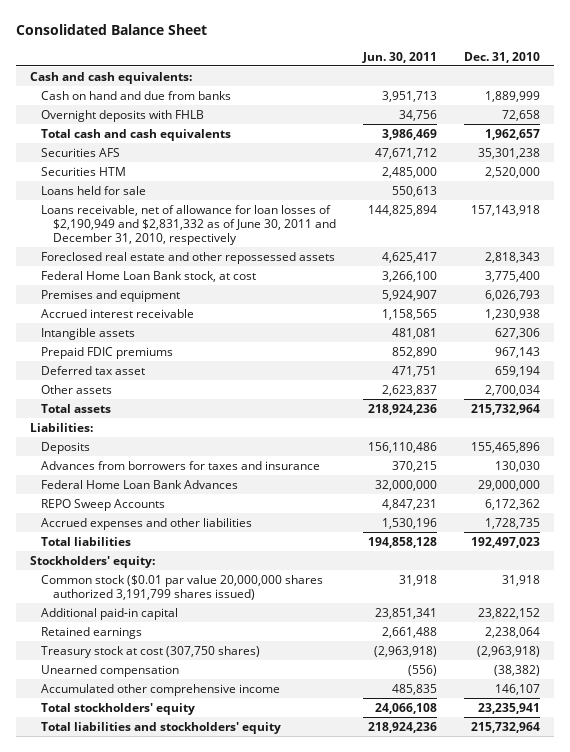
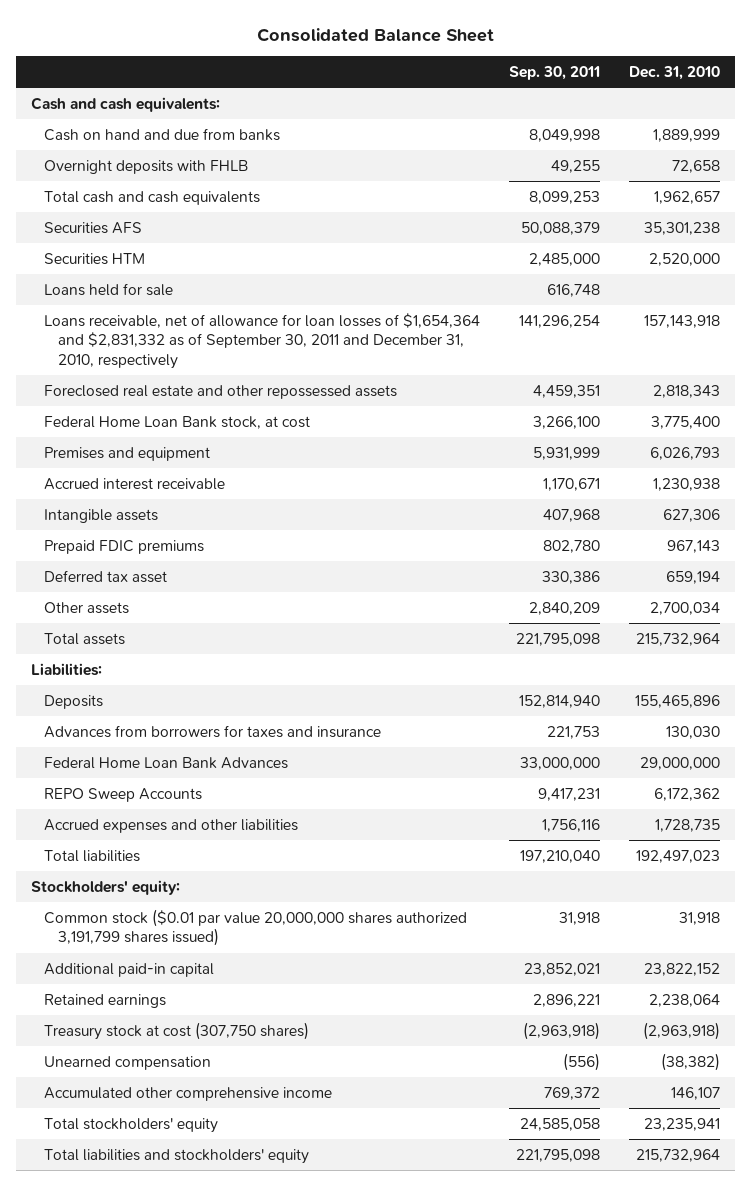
[361,51,437,63] Jun. 30, 2011 -> none
none -> [509,65,601,80] Sep. 30, 2011
[41,204,336,245] Loans receivable, net of allowance for loan losses of $2,190,949 and $2,831,332 as of June 30, 2011 and December 31, 2010, respectively -> [44,312,481,369] Loans receivable, net of allowance for loan losses of $1,654,364 and $2,831,332 as of September 30, 2011 and December 31, 2010, respectively

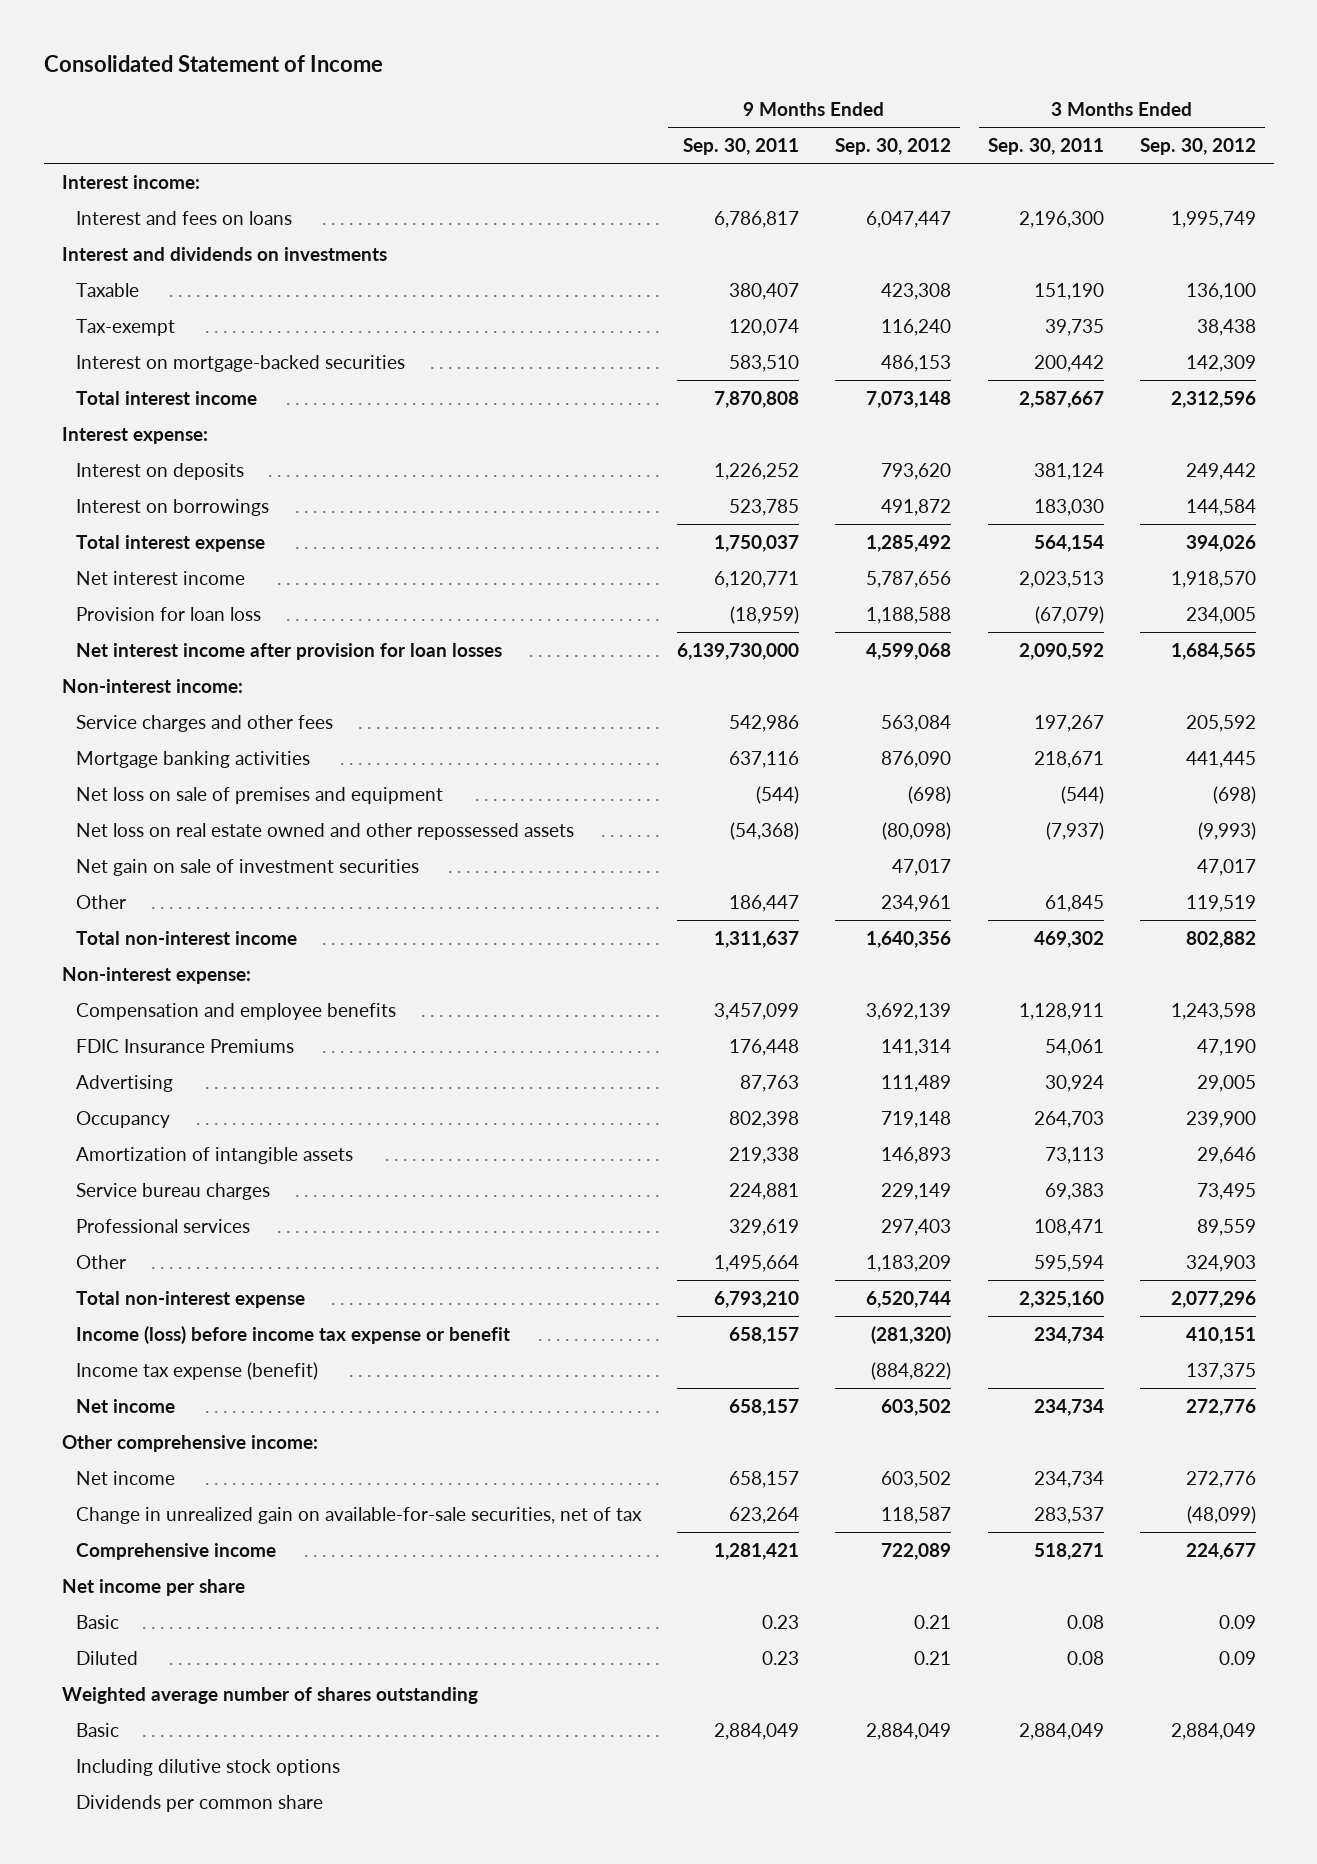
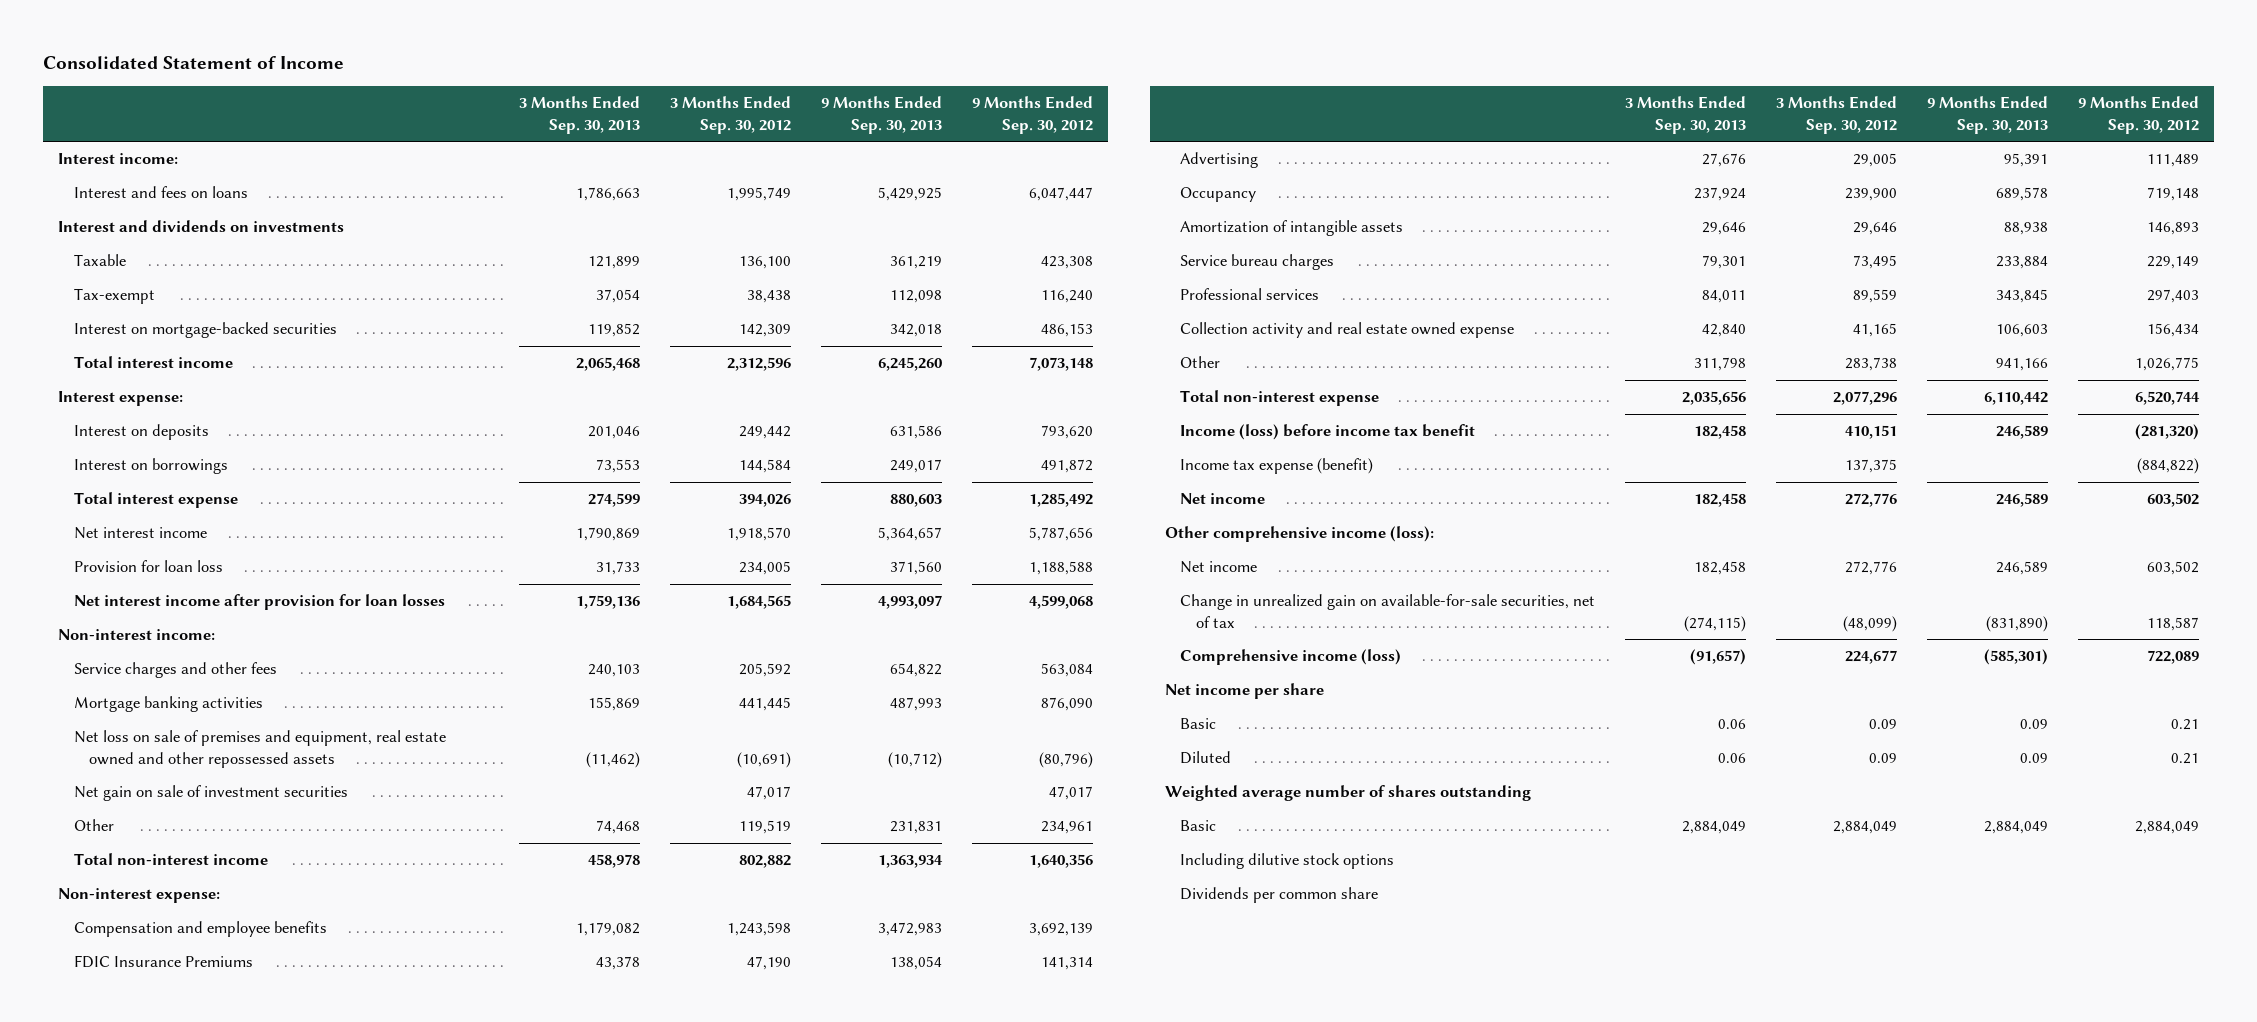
[683,137,800,155] Sep. 30, 2011 -> none
[987,137,1104,155] Sep. 30, 2011 -> none
none -> [518,96,640,134] 3 Months Ended Sep. 30, 2013
none -> [820,96,942,134] 9 Months Ended Sep. 30, 2013
[75,786,443,804] Net loss on sale of premises and equipment -> none
[75,822,574,840] Net loss on real estate owned and other repossessed assets -> [73,730,446,768] Net loss on sale of premises and equipment, real estate owned and other repossessed assets
[882,821,952,840] (80,098) -> [1038,751,1093,768] (80,796)
[1197,821,1256,840] (9,993) -> [736,751,791,768] (10,691)
none -> [1180,322,1515,339] Collection activity and real estate owned expense
[866,1254,952,1272] 1,183,209 -> [2135,357,2200,372] 1,026,775
[1185,1254,1256,1272] 324,903 -> [1845,357,1898,372] 283,738
[75,1325,510,1344] Income (loss) before income tax expense or benefit -> [1180,424,1476,441] Income (loss) before income tax benefit
[61,1434,318,1452] Other comprehensive income: -> [1164,526,1434,543] Other comprehensive income (loss):
[75,1542,276,1560] Comprehensive income -> [1180,649,1402,666] Comprehensive income (loss)

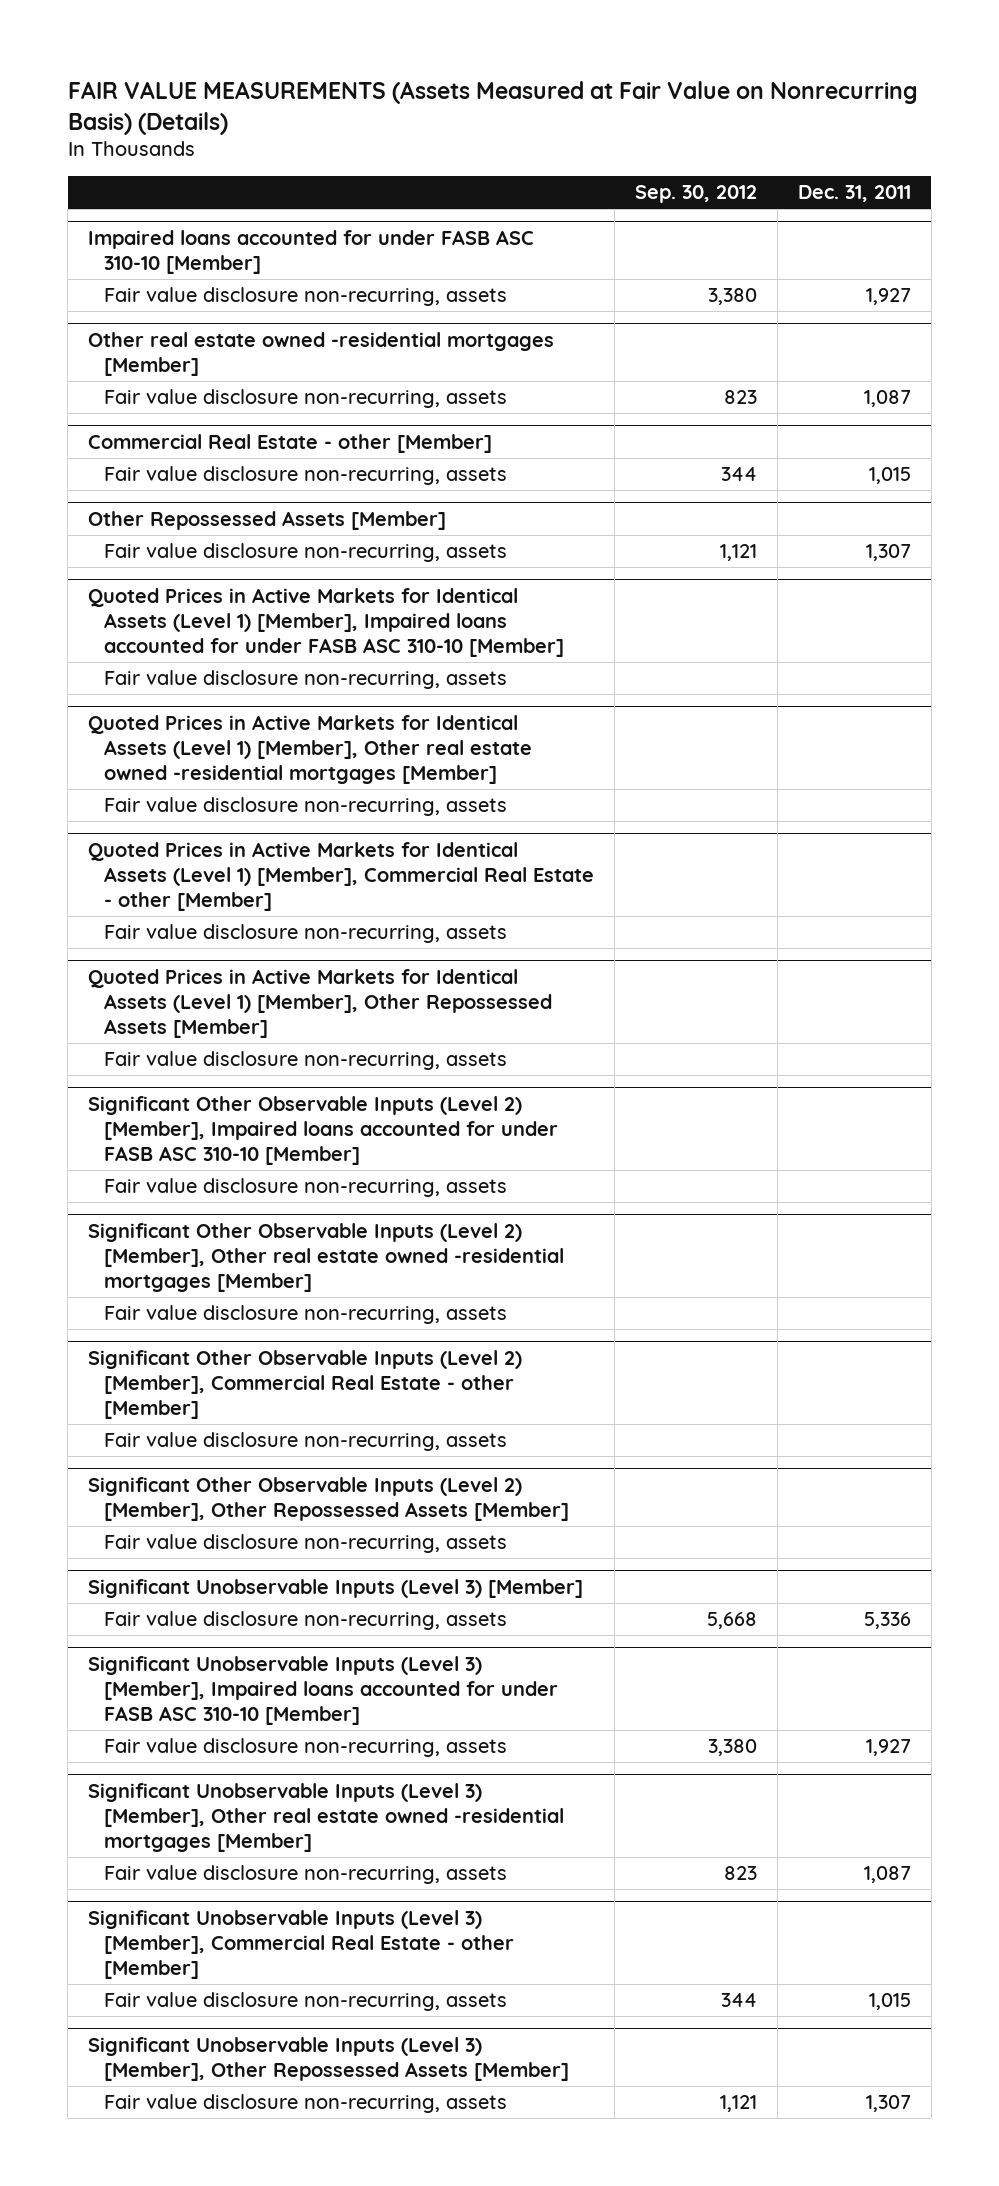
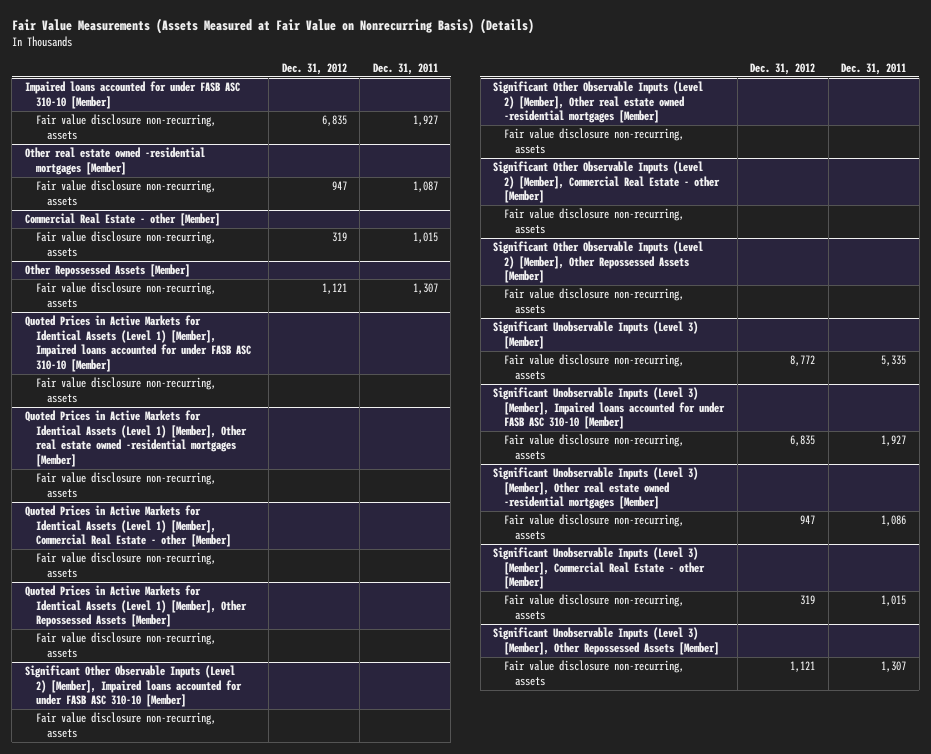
[67,80,918,135] FAIR VALUE MEASUREMENTS (Assets Measured at Fair Value on Nonrecurring Basis) (Details) -> [11,18,534,35] Fair Value Measurements (Assets Measured at Fair Value on Nonrecurring Basis) (Details)
[634,185,757,204] Sep. 30, 2012 -> none
none -> [281,62,347,75] Dec. 31, 2012
[863,1612,911,1630] 5,336 -> [881,355,907,367] 5,335
[863,1866,911,1884] 1,087 -> [881,515,907,527] 1,086

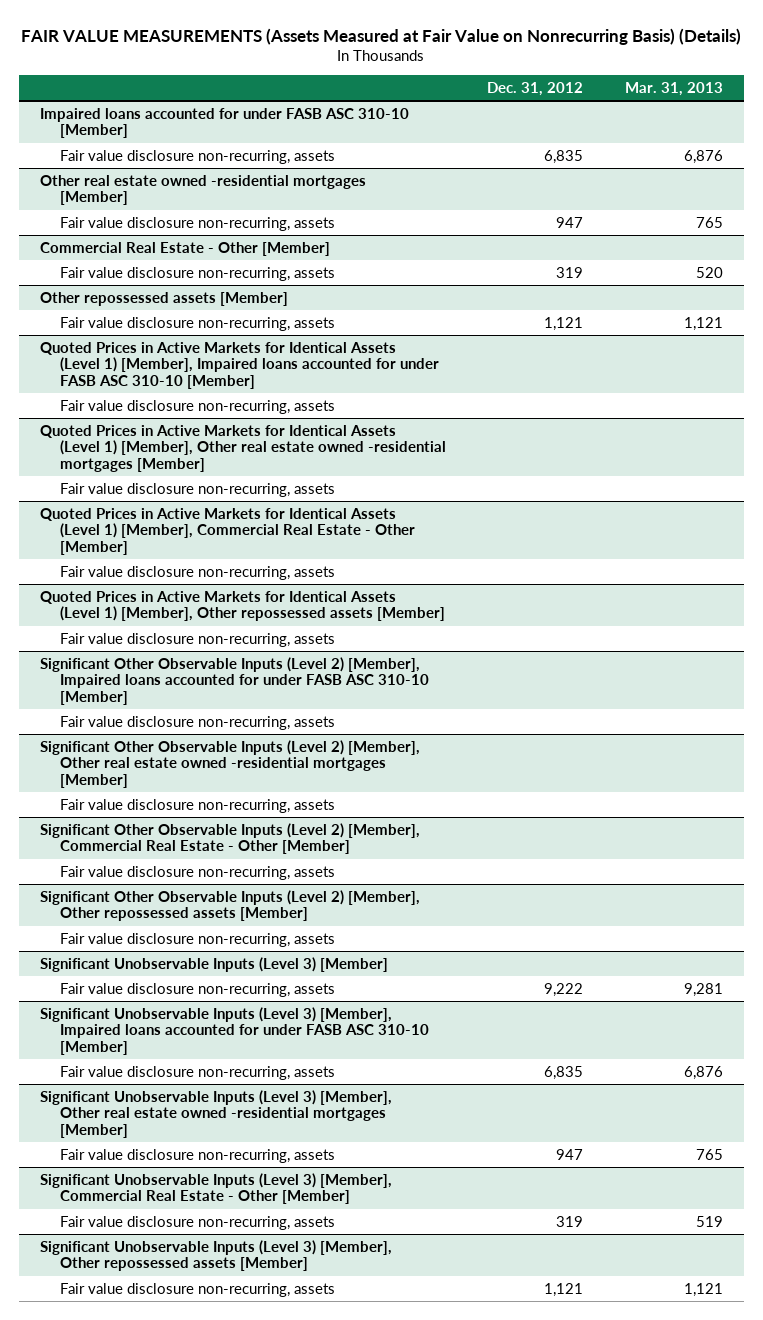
[11,18,534,35] Fair Value Measurements (Assets Measured at Fair Value on Nonrecurring Basis) (Details) -> [21,27,742,45] FAIR VALUE MEASUREMENTS (Assets Measured at Fair Value on Nonrecurring Basis) (Details)
[372,62,438,75] Dec. 31, 2011 -> none
none -> [624,81,723,96] Mar. 31, 2013
[24,213,220,227] Commercial Real Estate - other [Member] -> [39,241,330,256] Commercial Real Estate - Other [Member]
[24,264,190,278] Other Repossessed Assets [Member] -> [39,291,288,306] Other repossessed assets [Member]
[24,505,231,548] Quoted Prices in Active Markets for Identical Assets (Level 1) [Member], Commercial Real Estate - other [Member] -> [39,507,415,556] Quoted Prices in Active Markets for Identical Assets (Level 1) [Member], Commercial Real Estate - Other [Member]
[24,585,247,628] Quoted Prices in Active Markets for Identical Assets (Level 1) [Member], Other Repossessed Assets [Member] -> [39,590,445,622] Quoted Prices in Active Markets for Identical Assets (Level 1) [Member], Other repossessed assets [Member]
[493,161,721,204] Significant Other Observable Inputs (Level 2) [Member], Commercial Real Estate - other [Member] -> [39,822,420,855] Significant Other Observable Inputs (Level 2) [Member], Commercial Real Estate - Other [Member]
[493,241,704,284] Significant Other Observable Inputs (Level 2) [Member], Other Repossessed Assets [Member] -> [39,889,420,922] Significant Other Observable Inputs (Level 2) [Member], Other repossessed assets [Member]
[790,355,816,367] 8,772 -> [544,982,584,997] 9,222
[493,547,706,590] Significant Unobservable Inputs (Level 3) [Member], Commercial Real Estate - other [Member] -> [39,1172,392,1205] Significant Unobservable Inputs (Level 3) [Member], Commercial Real Estate - Other [Member]
[493,627,720,655] Significant Unobservable Inputs (Level 3) [Member], Other Repossessed Assets [Member] -> [39,1239,392,1272] Significant Unobservable Inputs (Level 3) [Member], Other repossessed assets [Member]

